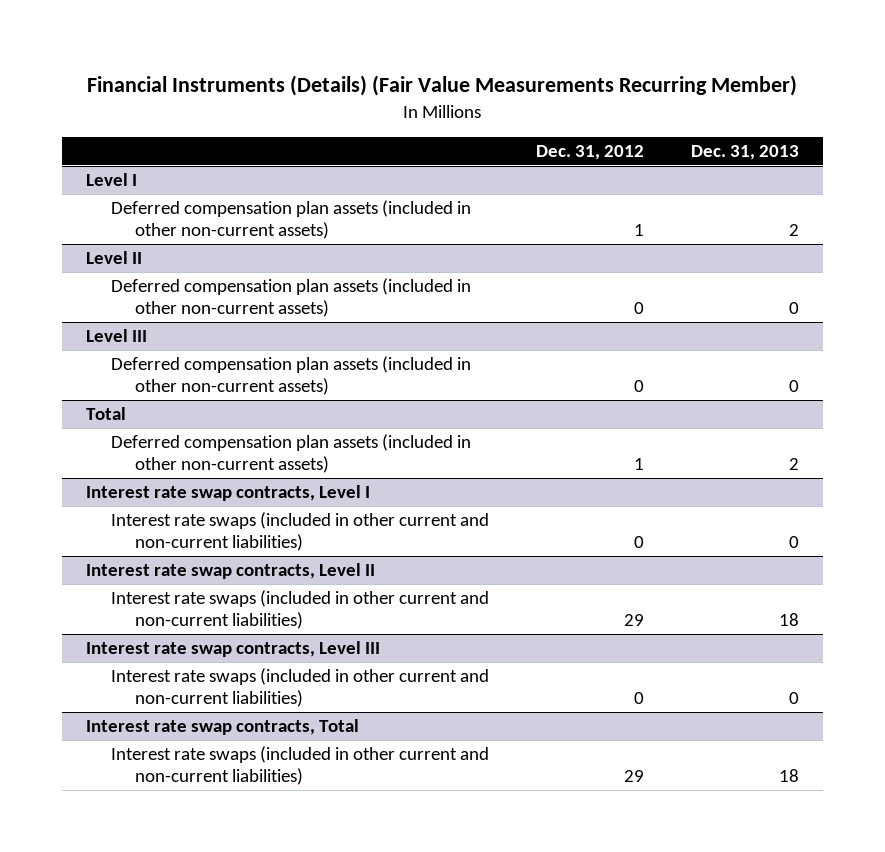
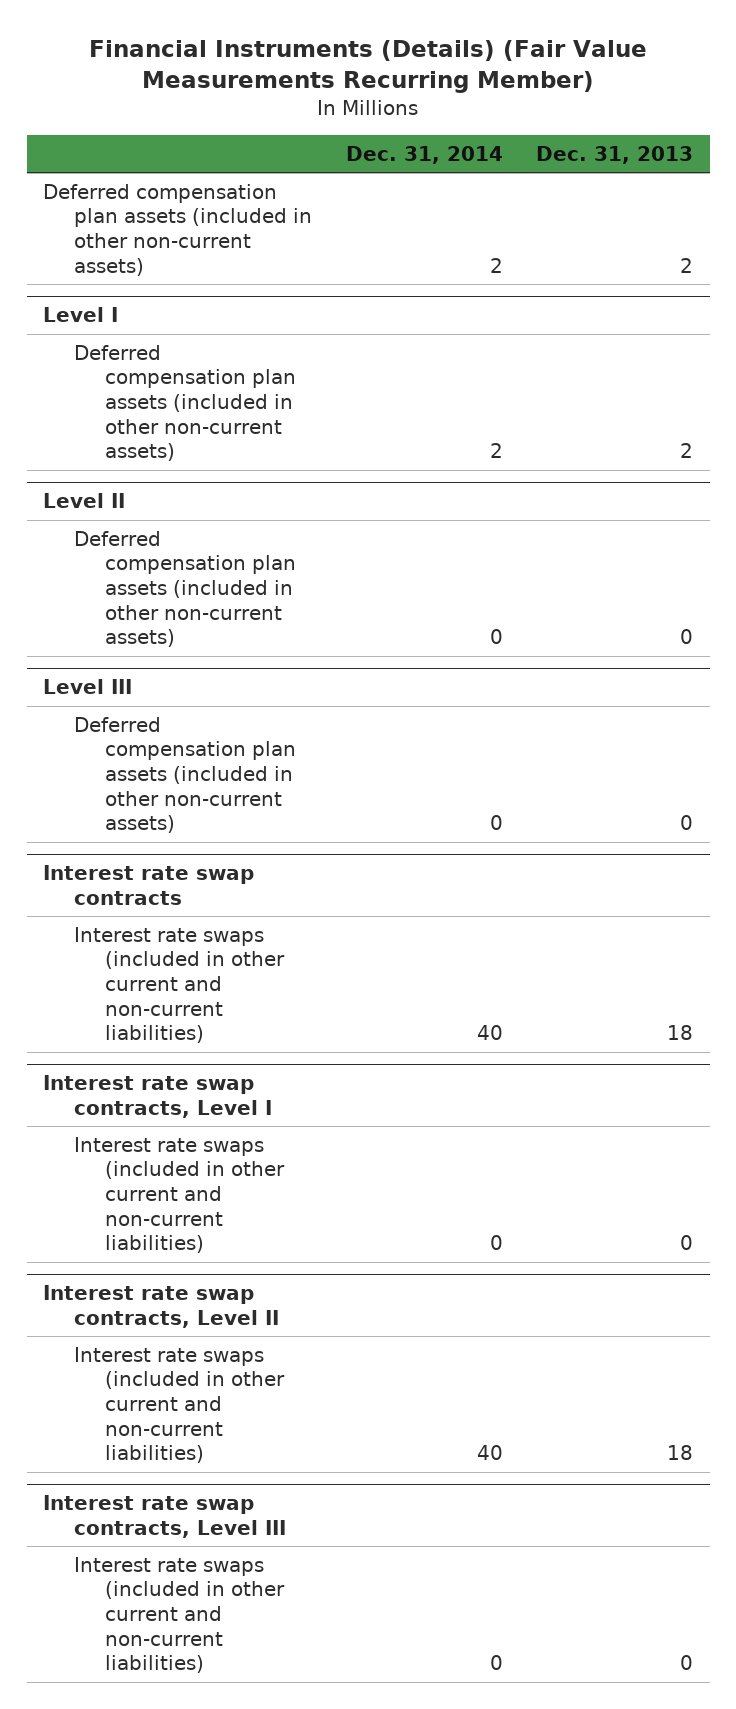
[535,144,644,160] Dec. 31, 2012 -> none
none -> [345,145,503,164] Dec. 31, 2014
none -> [43,183,313,276] Deferred compensation plan assets (included in other non-current assets)
[85,407,126,421] Total -> none
[110,434,471,474] Deferred compensation plan assets (included in other non-current assets) -> none
none -> [43,865,255,905] Interest rate swap contracts
none -> [74,926,286,1044] Interest rate swaps (included in other current and non-current liabilities)
[85,719,359,736] Interest rate swap contracts, Total -> none
[110,746,489,786] Interest rate swaps (included in other current and non-current liabilities) -> none

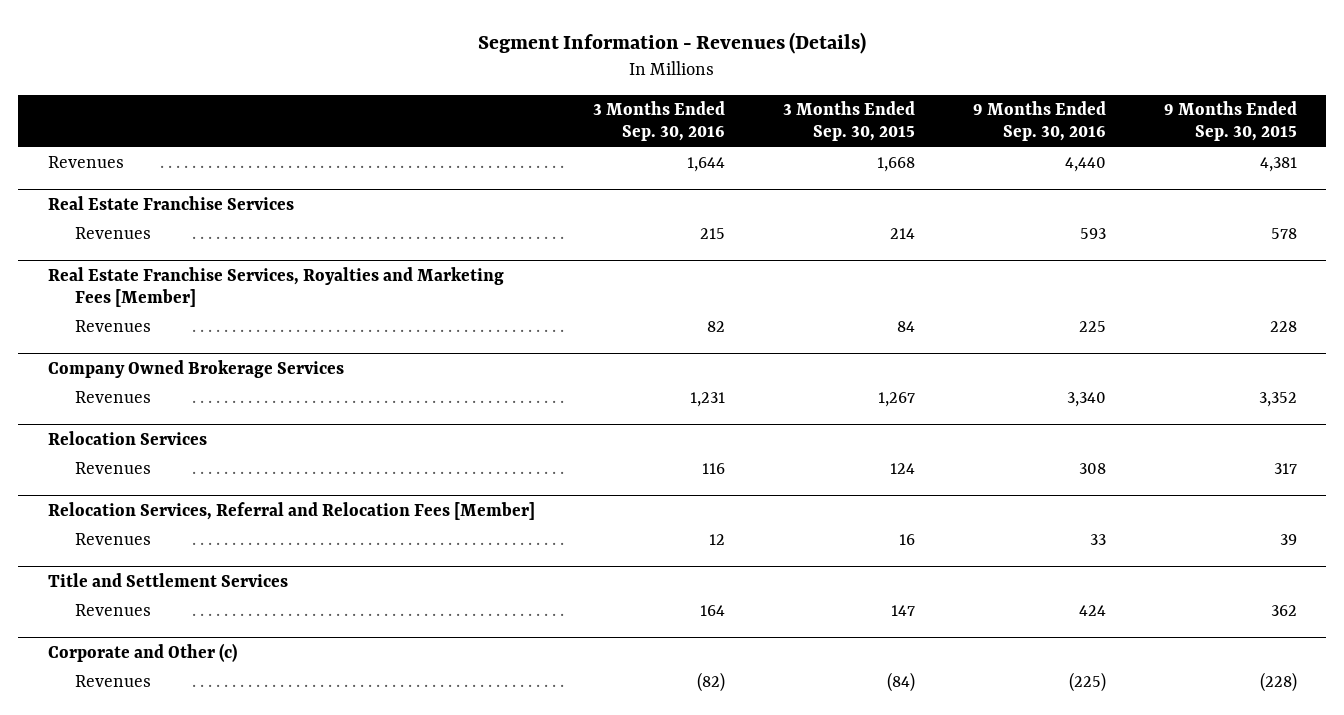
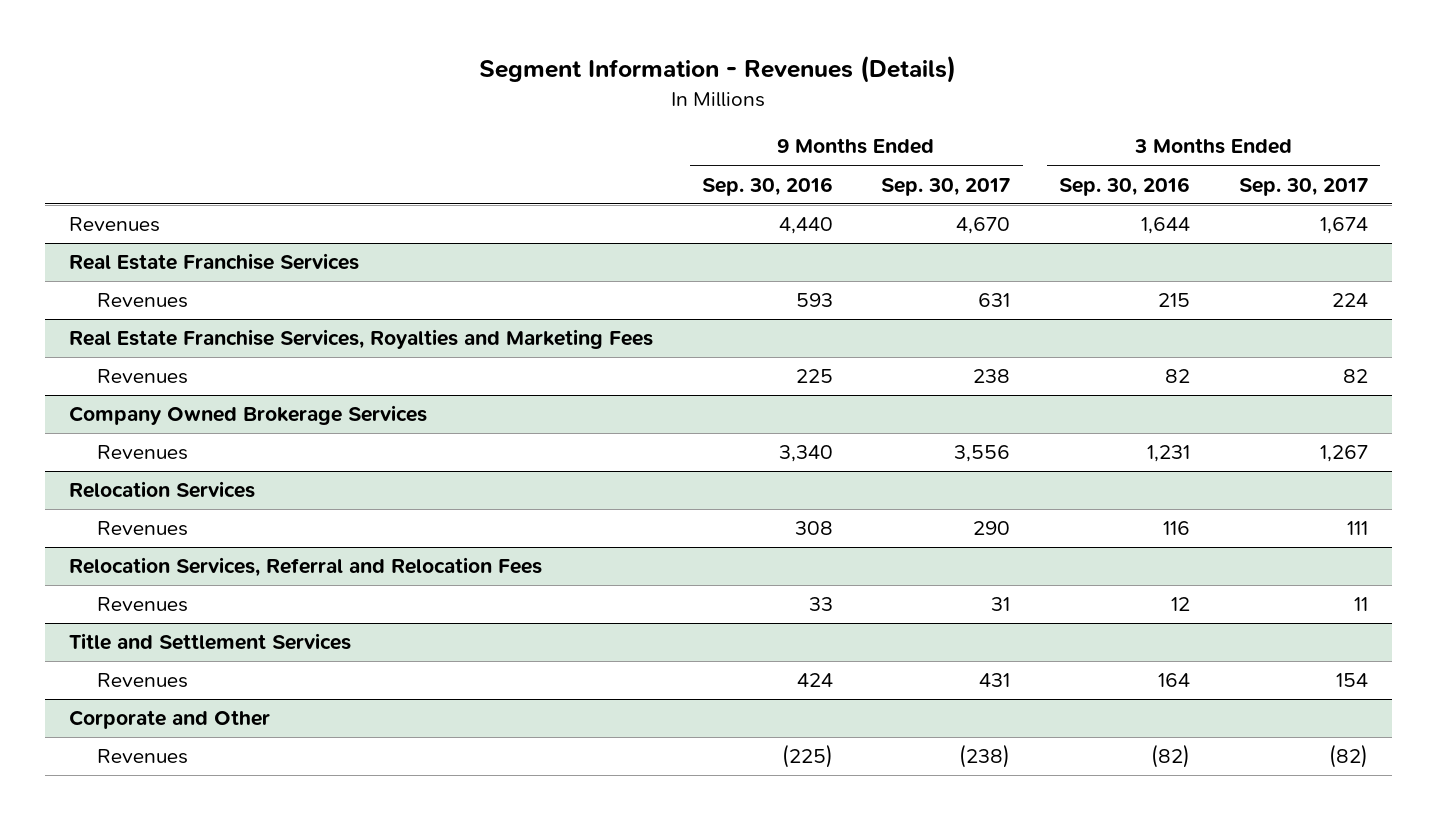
[782,100,915,142] 3 Months Ended Sep. 30, 2015 -> none
[1163,100,1297,142] 9 Months Ended Sep. 30, 2015 -> none
none -> [881,177,1011,196] Sep. 30, 2017
none -> [1238,177,1368,196] Sep. 30, 2017
[47,266,504,308] Real Estate Franchise Services, Royalties and Marketing Fees [Member] -> [68,329,653,350] Real Estate Franchise Services, Royalties and Marketing Fees
[47,501,535,520] Relocation Services, Referral and Relocation Fees [Member] -> [68,557,542,578] Relocation Services, Referral and Relocation Fees
[47,642,237,662] Corporate and Other (c) -> [68,710,270,730] Corporate and Other

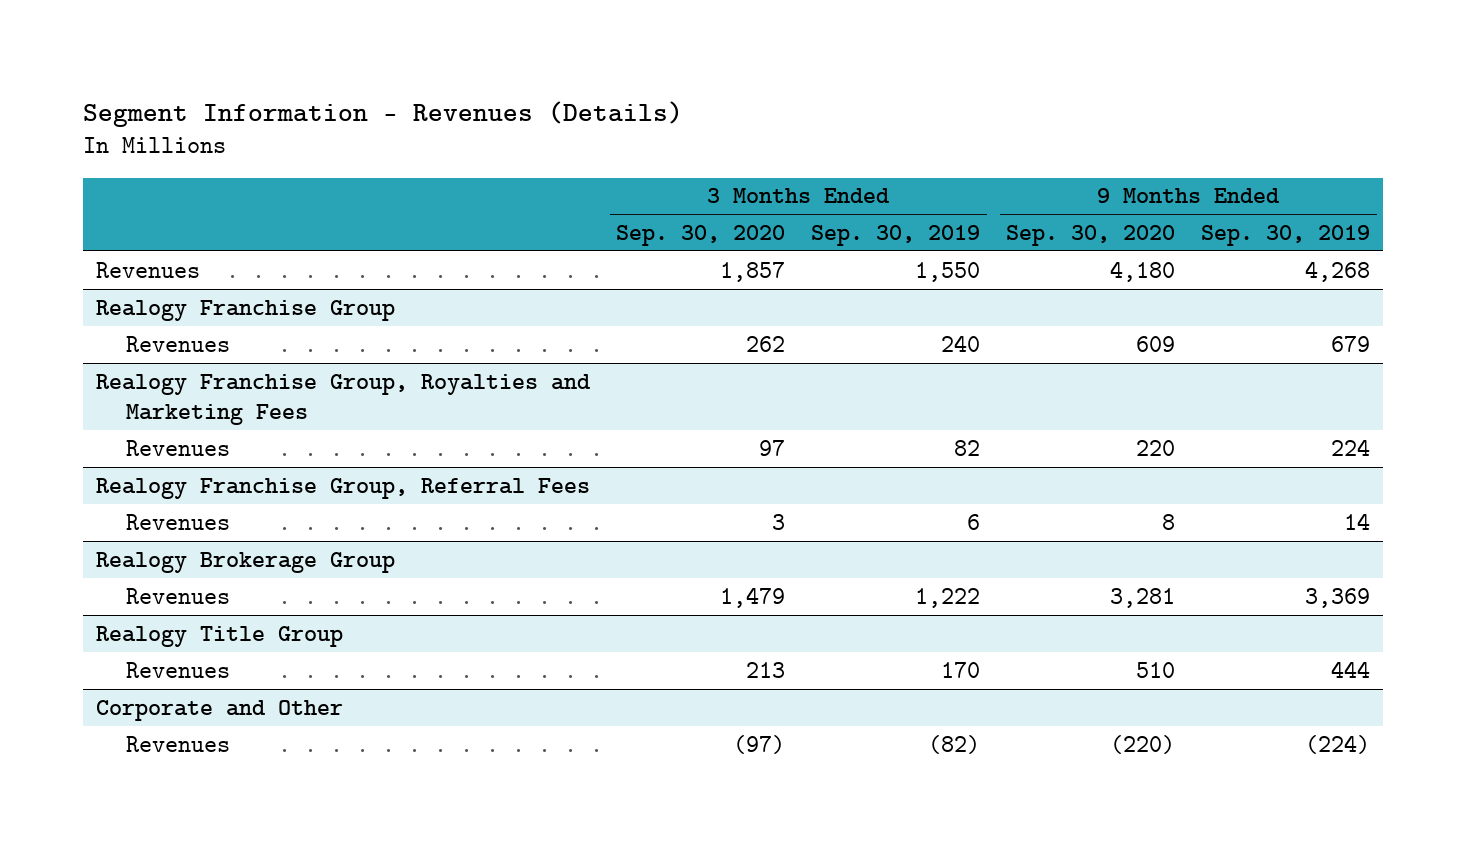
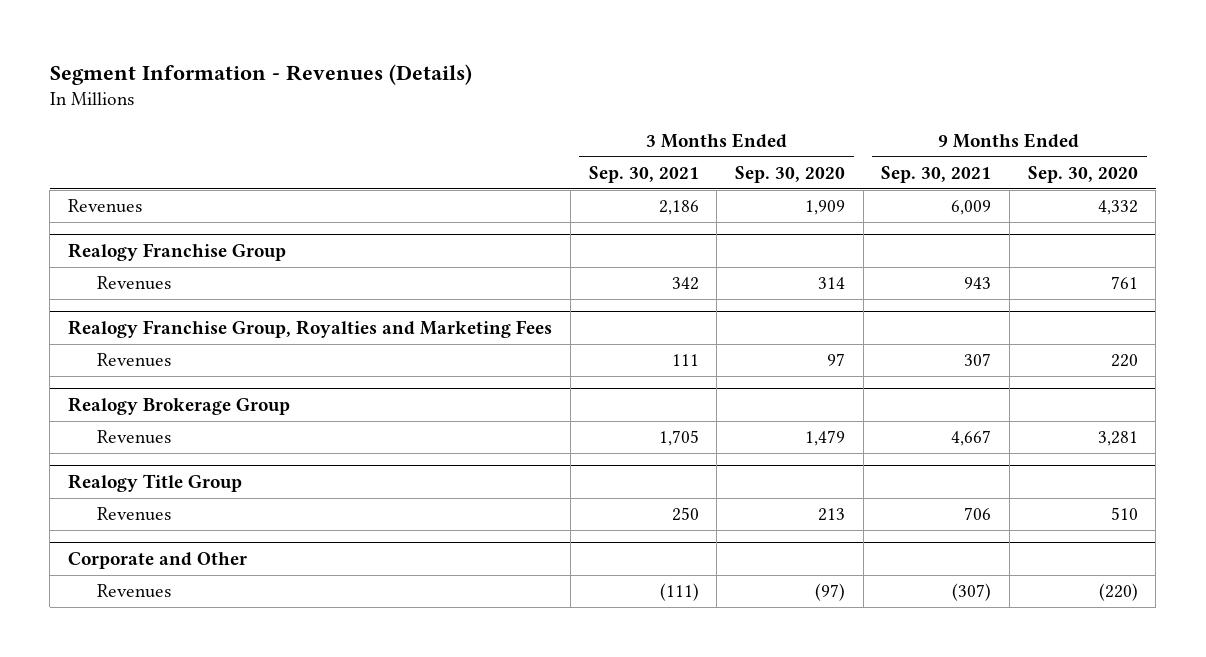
[811,224,981,246] Sep. 30, 2019 -> none
[1201,224,1371,246] Sep. 30, 2019 -> none
none -> [588,165,699,183] Sep. 30, 2021
none -> [881,165,992,183] Sep. 30, 2021
[720,261,786,282] 1,857 -> [804,200,845,216] 1,909
[1110,260,1176,282] 4,180 -> [1097,200,1138,216] 4,332
[746,335,786,352] 262 -> [817,277,845,290] 314
[1136,335,1176,352] 609 -> [1110,276,1138,290] 761
[96,477,591,499] Realogy Franchise Group, Referral Fees -> none
[125,513,230,530] Revenues -> none

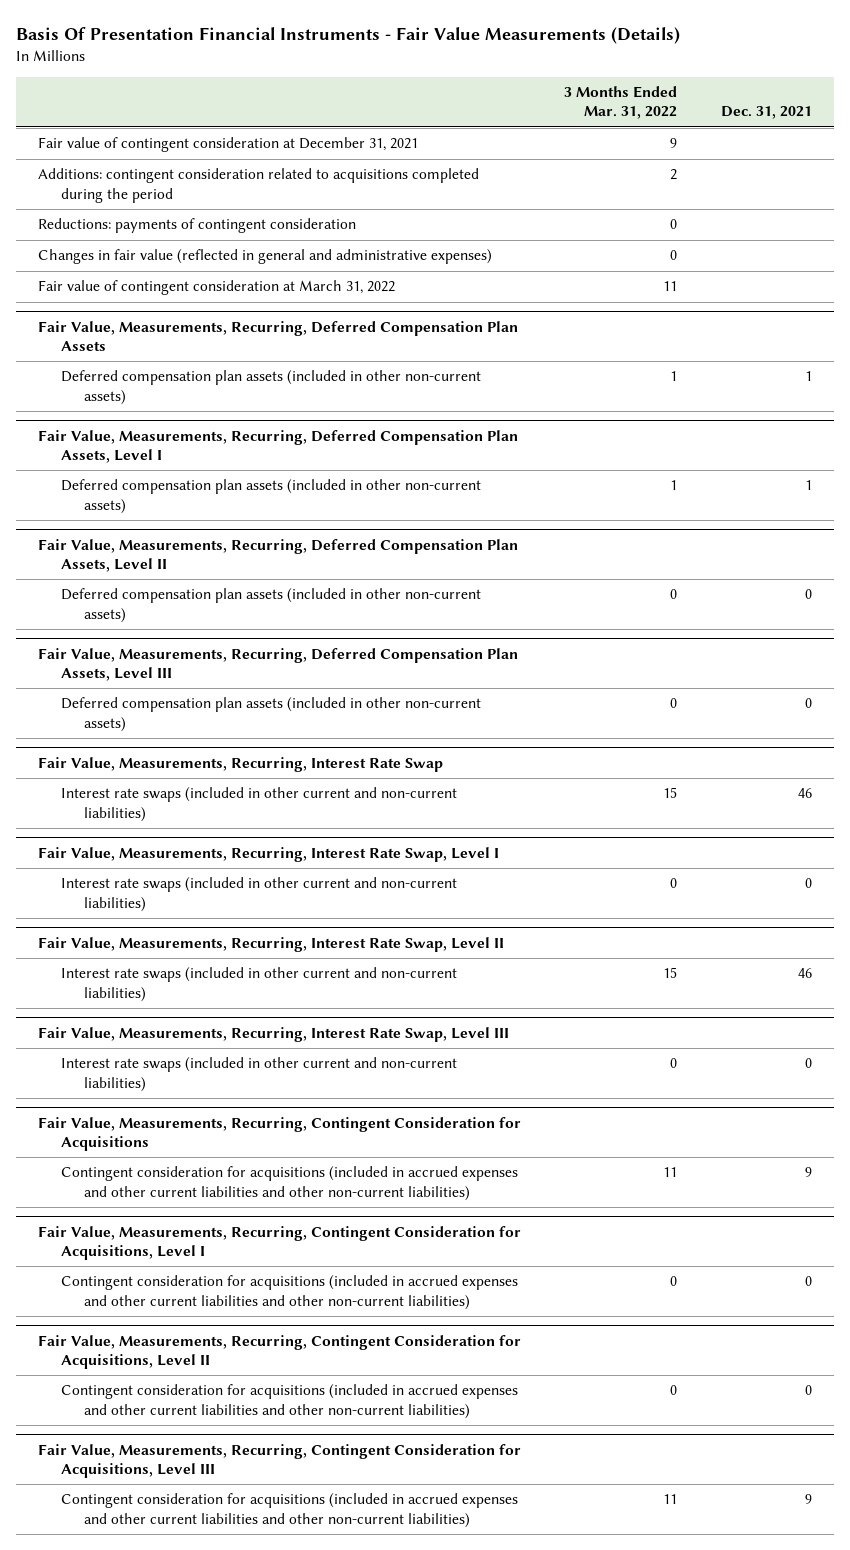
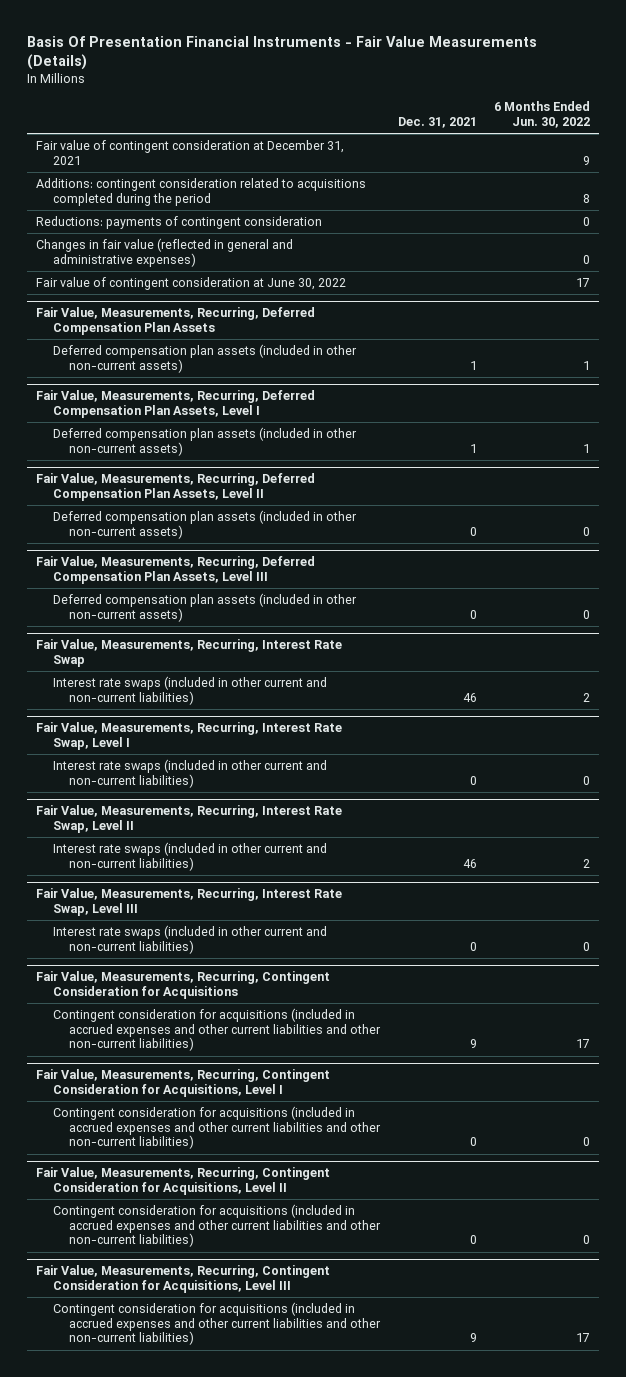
[564,86,678,120] 3 Months Ended Mar. 31, 2022 -> none
none -> [493,101,590,128] 6 Months Ended Jun. 30, 2022
[37,280,395,296] Fair value of contingent consideration at March 31, 2022 -> [36,277,347,291] Fair value of contingent consideration at June 30, 2022

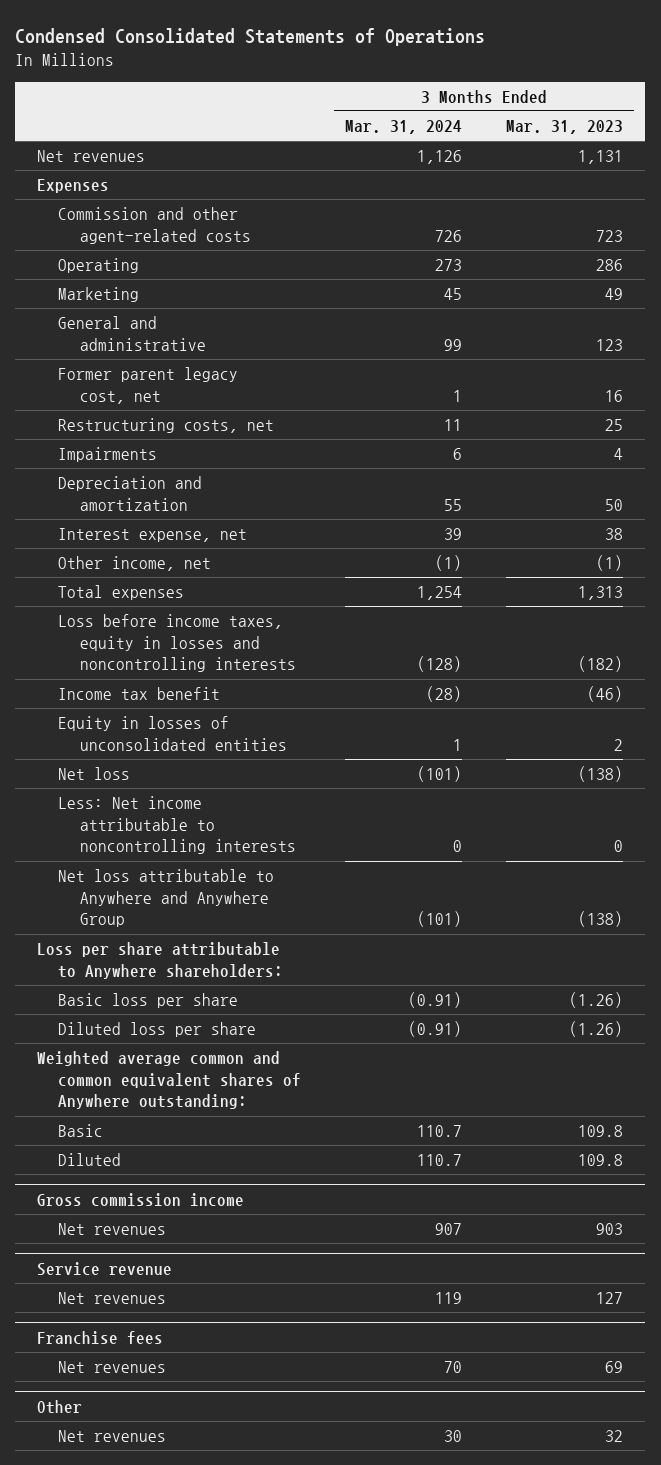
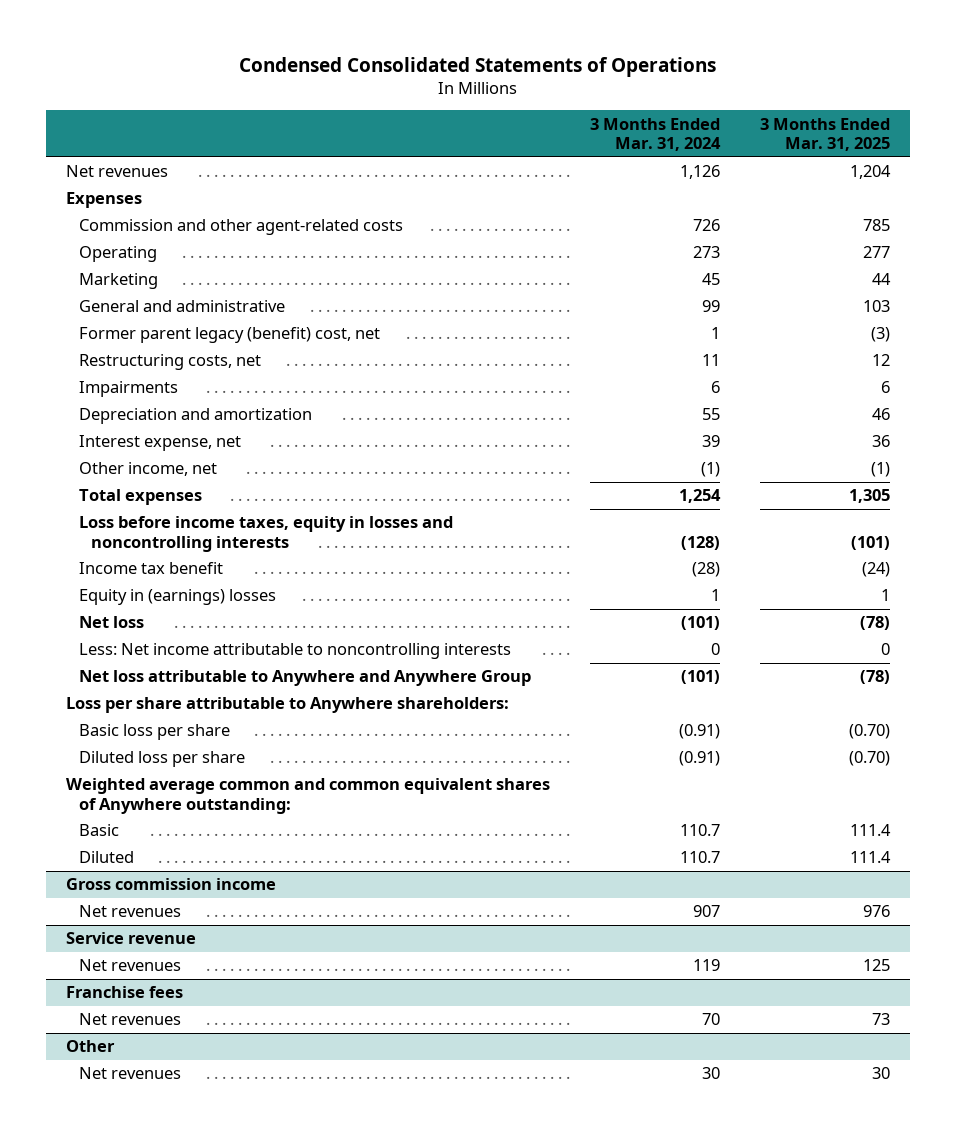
[506,120,624,135] Mar. 31, 2023 -> none
none -> [760,117,891,152] 3 Months Ended Mar. 31, 2025
[58,367,239,404] Former parent legacy cost, net -> [78,327,380,344] Former parent legacy (benefit) cost, net
[58,716,287,751] Equity in losses of unconsolidated entities -> [78,589,276,606] Equity in (earnings) losses

